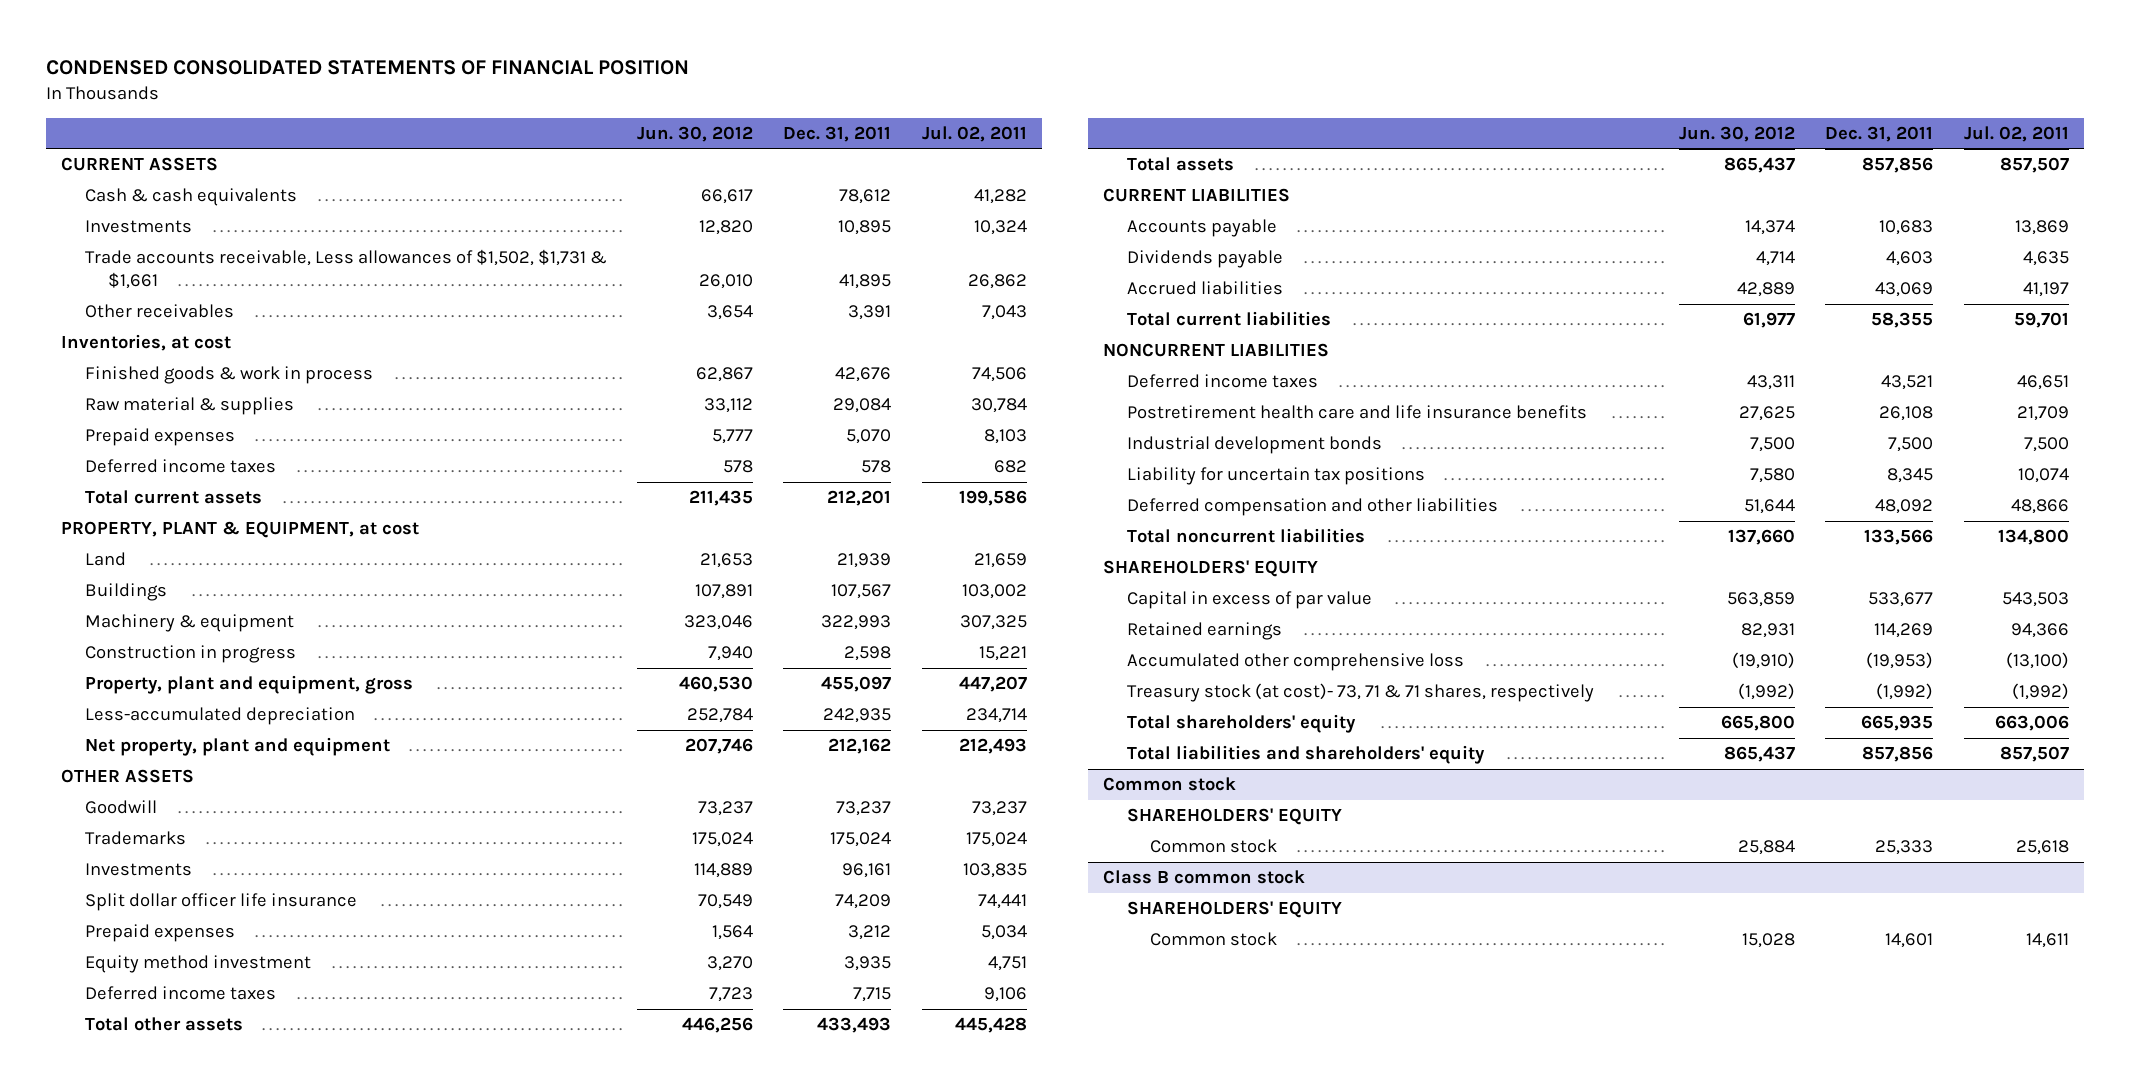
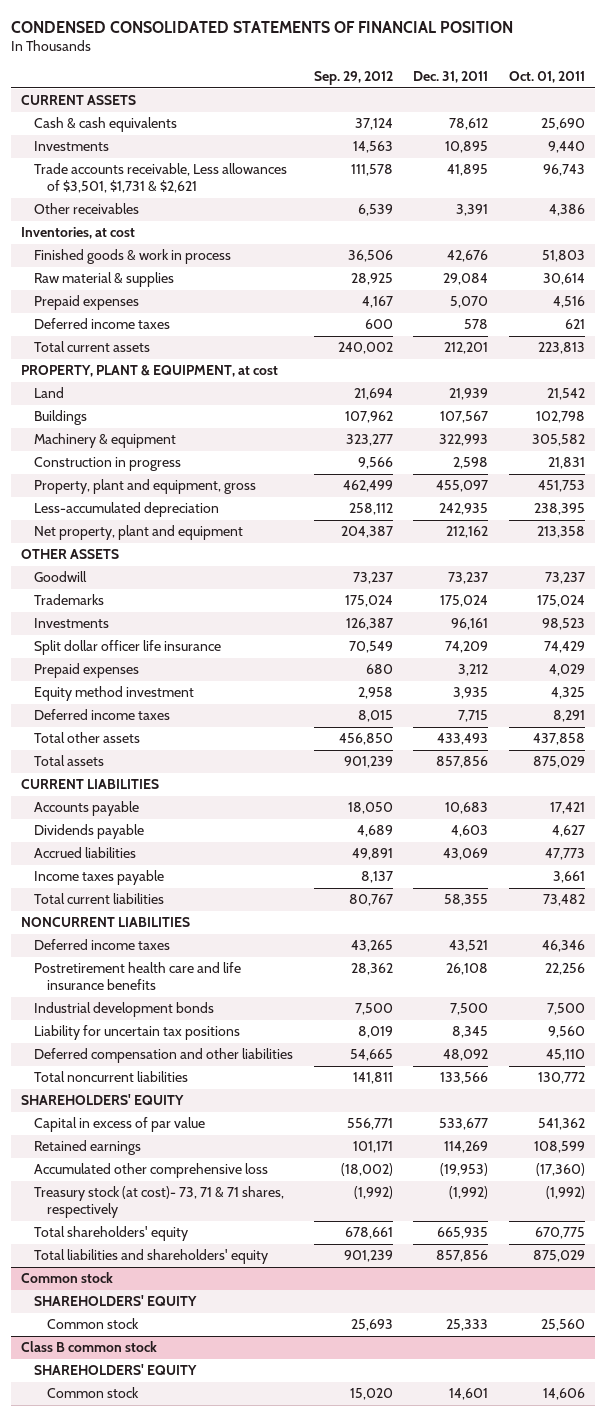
[637,125,754,142] Jun. 30, 2012 -> none
[921,125,1027,142] Jul. 02, 2011 -> none
none -> [313,71,393,86] Sep. 29, 2012
none -> [508,71,585,84] Oct. 01, 2011
[84,249,607,290] Trade accounts receivable, Less allowances of $1,502, $1,731 & $1,661 -> [33,163,287,194] Trade accounts receivable, Less allowances of $3,501, $1,731 & $2,621
none -> [33,870,164,886] Income taxes payable

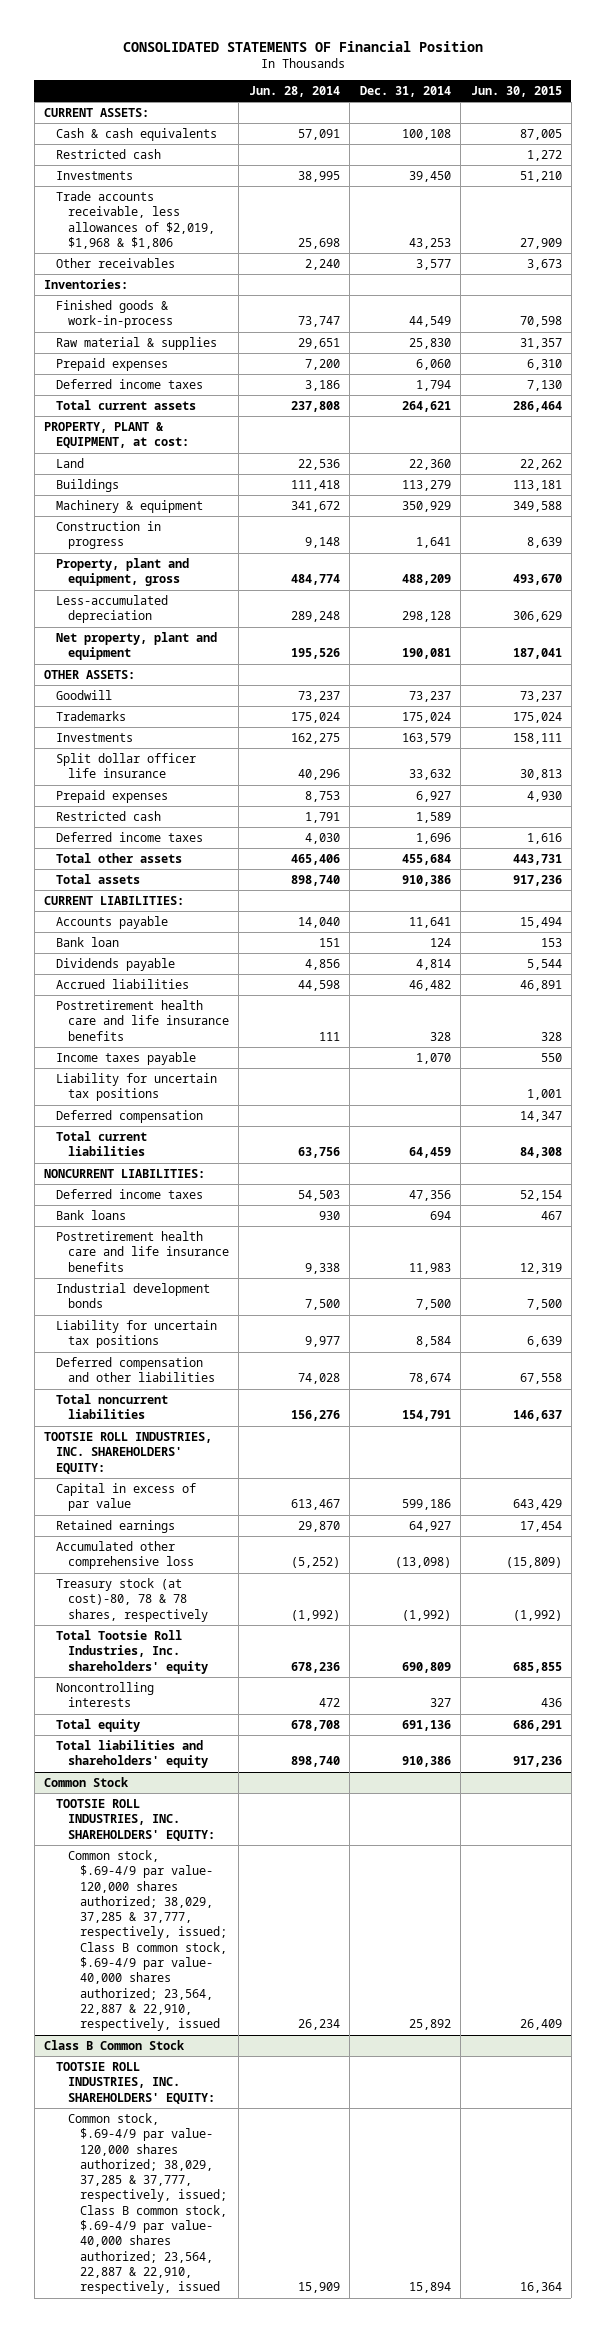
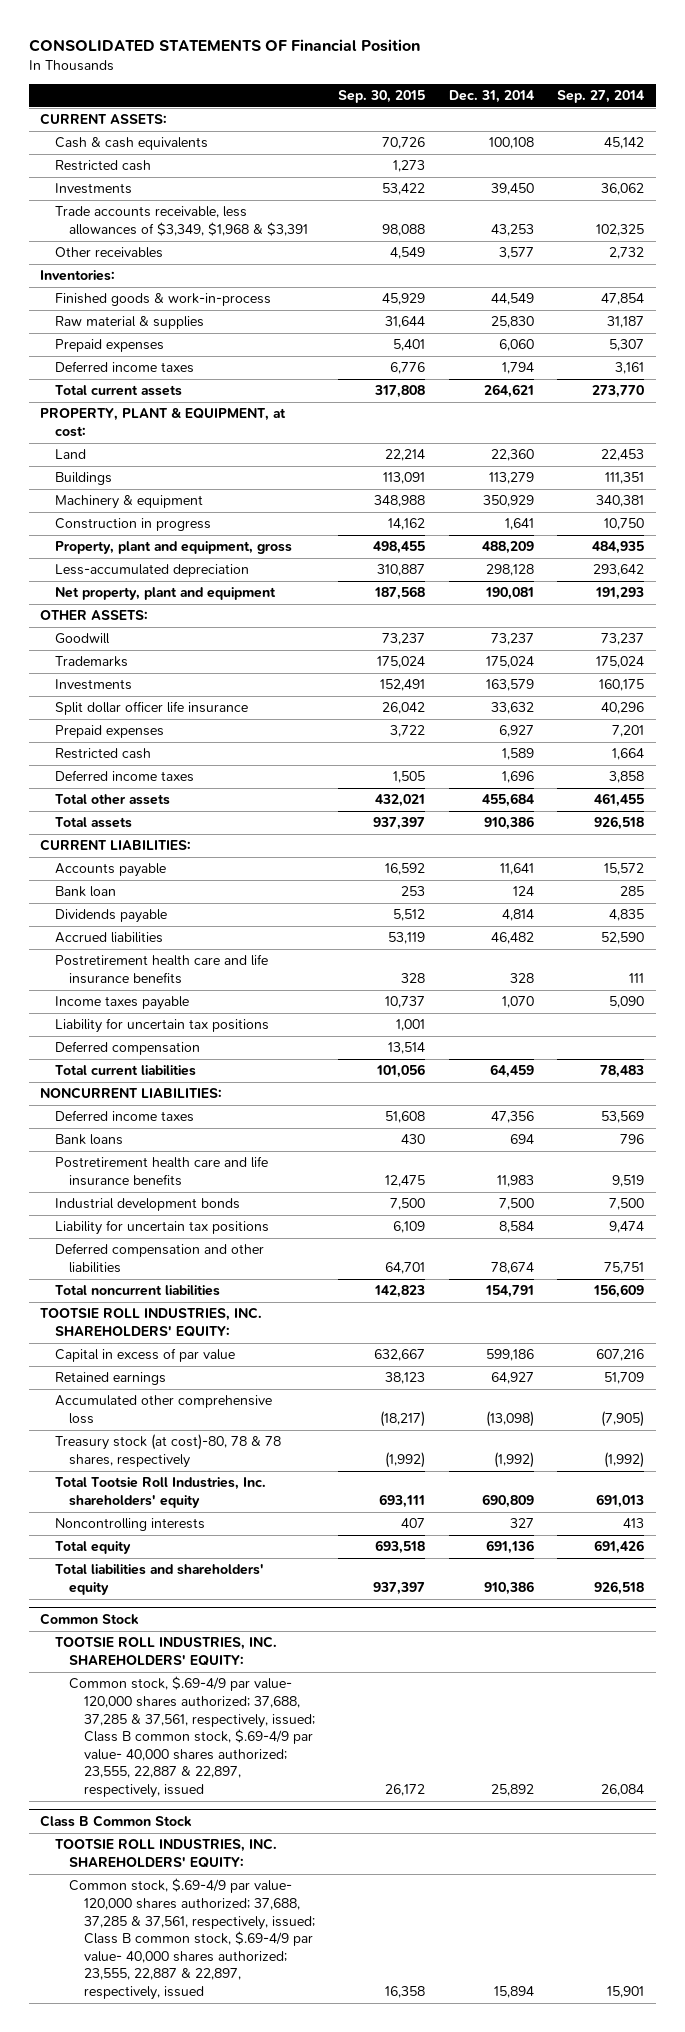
[248,86,340,98] Jun. 28, 2014 -> none
[470,86,562,98] Jun. 30, 2015 -> none
none -> [338,90,426,104] Sep. 30, 2015
none -> [557,90,645,104] Sep. 27, 2014
[56,190,216,249] Trade accounts receivable, less allowances of $2,019, $1,968 & $1,806 -> [54,206,309,236] Trade accounts receivable, less allowances of $3,349, $1,968 & $3,391
[68,1849,228,2032] Common stock, $.69-4/9 par value- 120,000 shares authorized; 38,029, 37,285 & 37,777, respectively, issued; Class B common stock, $.69-4/9 par value- 40,000 shares authorized; 23,564, 22,887 & 22,910, respectively, issued -> [69,1676,315,1798] Common stock, $.69-4/9 par value- 120,000 shares authorized; 37,688, 37,285 & 37,561, respectively, issued; Class B common stock, $.69-4/9 par value- 40,000 shares authorized; 23,555, 22,887 & 22,897, respectively, issued
[68,2112,228,2295] Common stock, $.69-4/9 par value- 120,000 shares authorized; 38,029, 37,285 & 37,777, respectively, issued; Class B common stock, $.69-4/9 par value- 40,000 shares authorized; 23,564, 22,887 & 22,910, respectively, issued -> [69,1878,315,2000] Common stock, $.69-4/9 par value- 120,000 shares authorized; 37,688, 37,285 & 37,561, respectively, issued; Class B common stock, $.69-4/9 par value- 40,000 shares authorized; 23,555, 22,887 & 22,897, respectively, issued

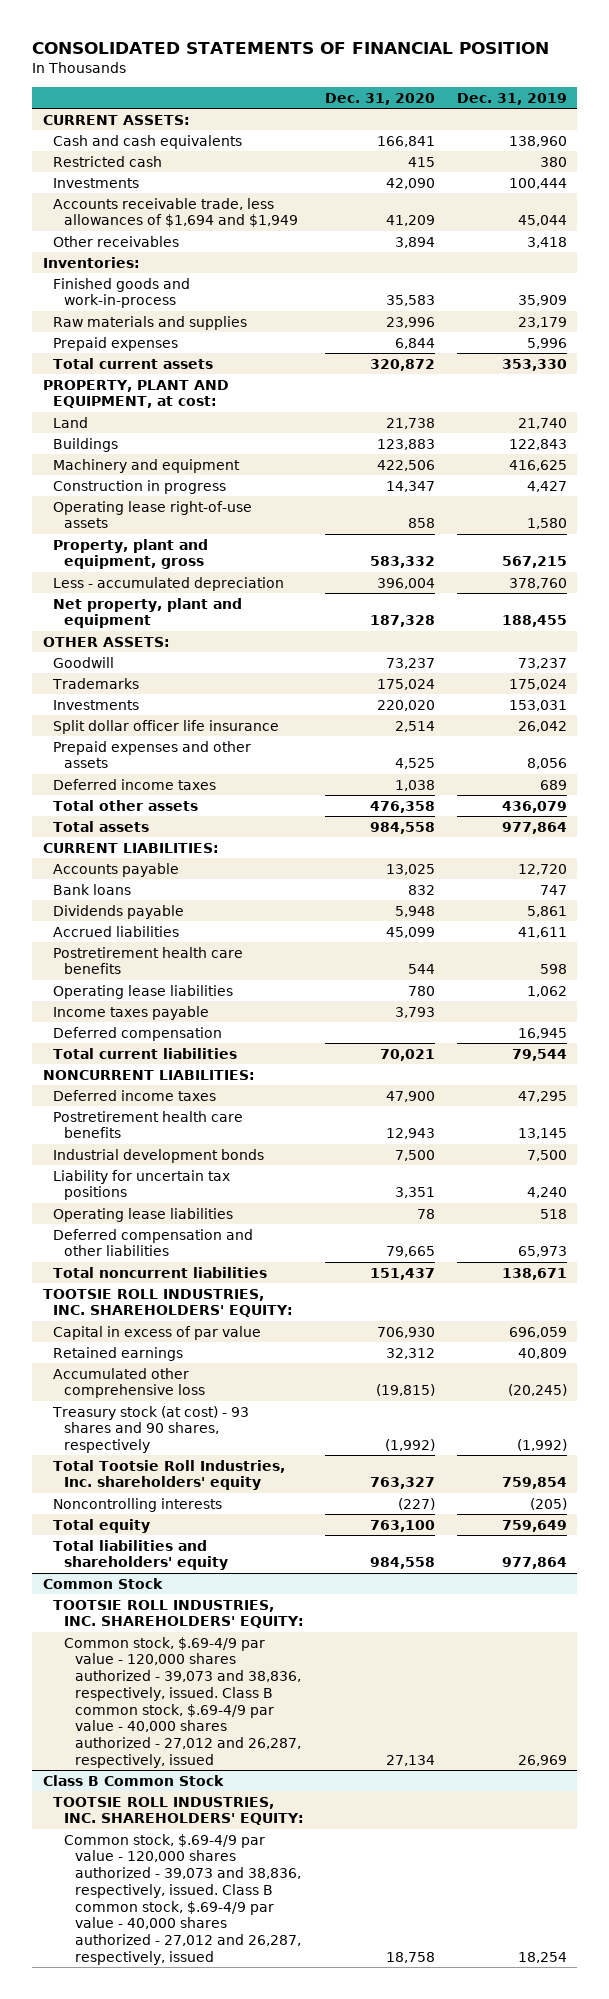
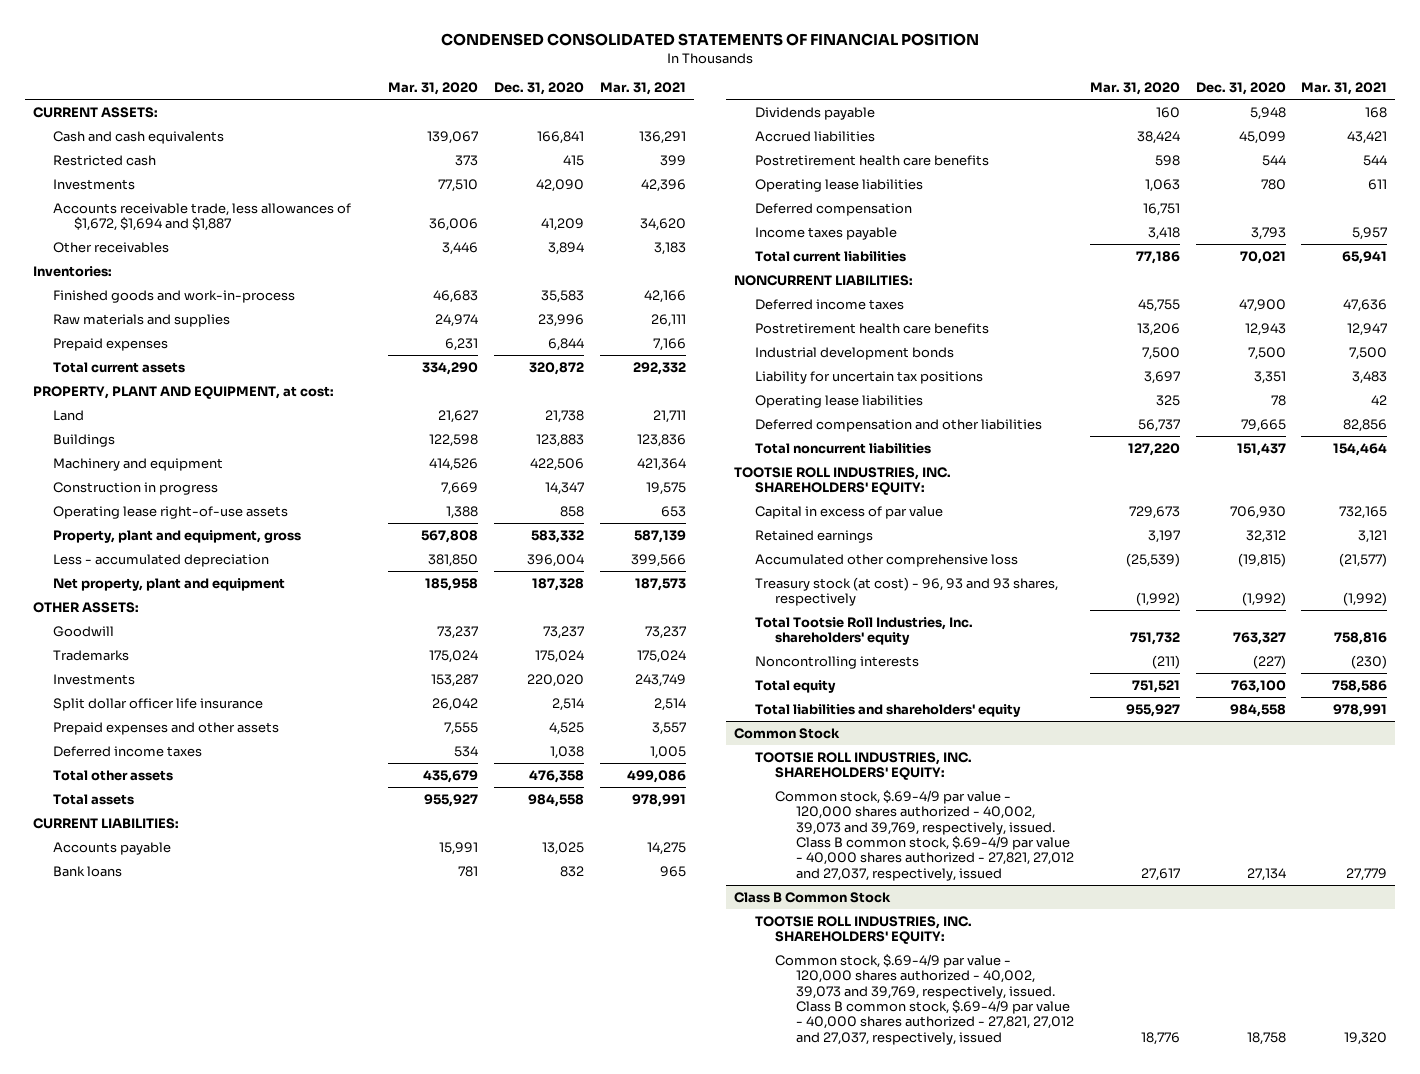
[32,42,550,55] CONSOLIDATED STATEMENTS OF FINANCIAL POSITION -> [440,32,979,46] CONDENSED CONSOLIDATED STATEMENTS OF FINANCIAL POSITION
[456,93,567,106] Dec. 31, 2019 -> none
none -> [388,82,479,96] Mar. 31, 2020
none -> [599,82,686,96] Mar. 31, 2021
[53,197,299,228] Accounts receivable trade, less allowances of $1,694 and $1,949 -> [53,202,352,232] Accounts receivable trade, less allowances of $1,672, $1,694 and $1,887
[53,1005,210,1020] Income taxes payable -> [754,226,897,240] Income taxes payable
[52,1405,250,1454] Treasury stock (at cost) - 93 shares and 90 shares, respectively -> [754,576,1058,607] Treasury stock (at cost) - 96, 93 and 93 shares, respectively
[64,1636,301,1768] Common stock, $.69-4/9 par value - 120,000 shares authorized - 39,073 and 38,836, respectively, issued. Class B common stock, $.69-4/9 par value - 40,000 shares authorized - 27,012 and 26,287, respectively, issued -> [775,789,1075,881] Common stock, $.69-4/9 par value - 120,000 shares authorized - 40,002, 39,073 and 39,769, respectively, issued. Class B common stock, $.69-4/9 par value - 40,000 shares authorized - 27,821, 27,012 and 27,037, respectively, issued
[64,1833,301,1965] Common stock, $.69-4/9 par value - 120,000 shares authorized - 39,073 and 38,836, respectively, issued. Class B common stock, $.69-4/9 par value - 40,000 shares authorized - 27,012 and 26,287, respectively, issued -> [775,953,1075,1045] Common stock, $.69-4/9 par value - 120,000 shares authorized - 40,002, 39,073 and 39,769, respectively, issued. Class B common stock, $.69-4/9 par value - 40,000 shares authorized - 27,821, 27,012 and 27,037, respectively, issued

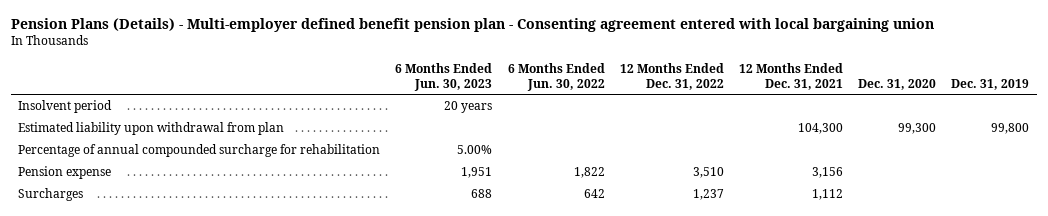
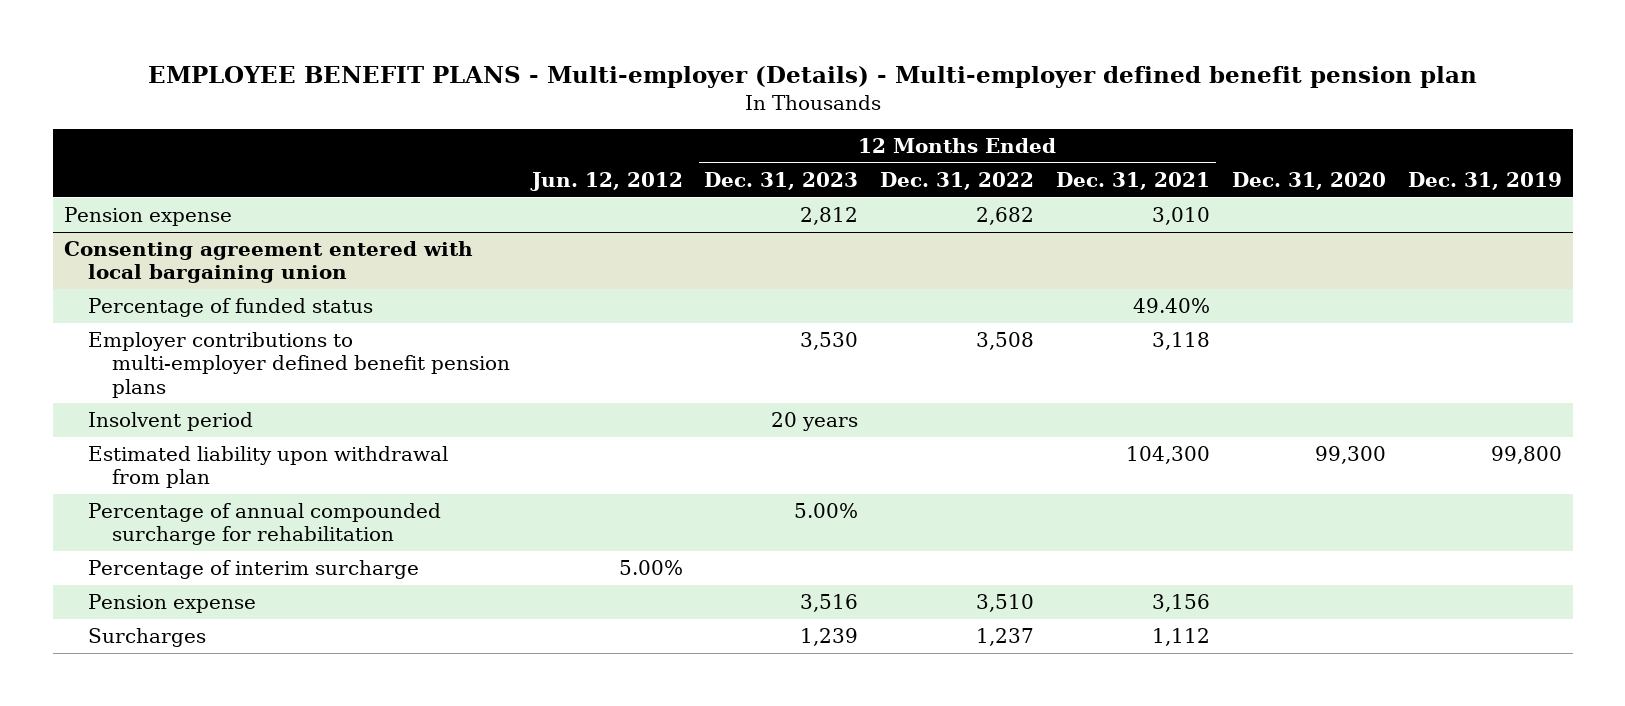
[10,18,934,33] Pension Plans (Details) - Multi-employer defined benefit pension plan - Consenting agreement entered with local bargaining union -> [147,66,1477,89] EMPLOYEE BENEFIT PLANS - Multi-employer (Details) - Multi-employer defined benefit pension plan
[395,62,493,91] 6 Months Ended Jun. 30, 2023 -> none
[507,62,605,91] 6 Months Ended Jun. 30, 2022 -> none
none -> [529,172,683,192] Jun. 12, 2012
none -> [704,172,859,191] Dec. 31, 2023
none -> [63,207,232,227] Pension expense
none -> [63,241,473,284] Consenting agreement entered with local bargaining union
none -> [87,298,373,318] Percentage of funded status
none -> [87,332,510,398] Employer contributions to multi-employer defined benefit pension plans
none -> [87,560,419,580] Percentage of interim surcharge

